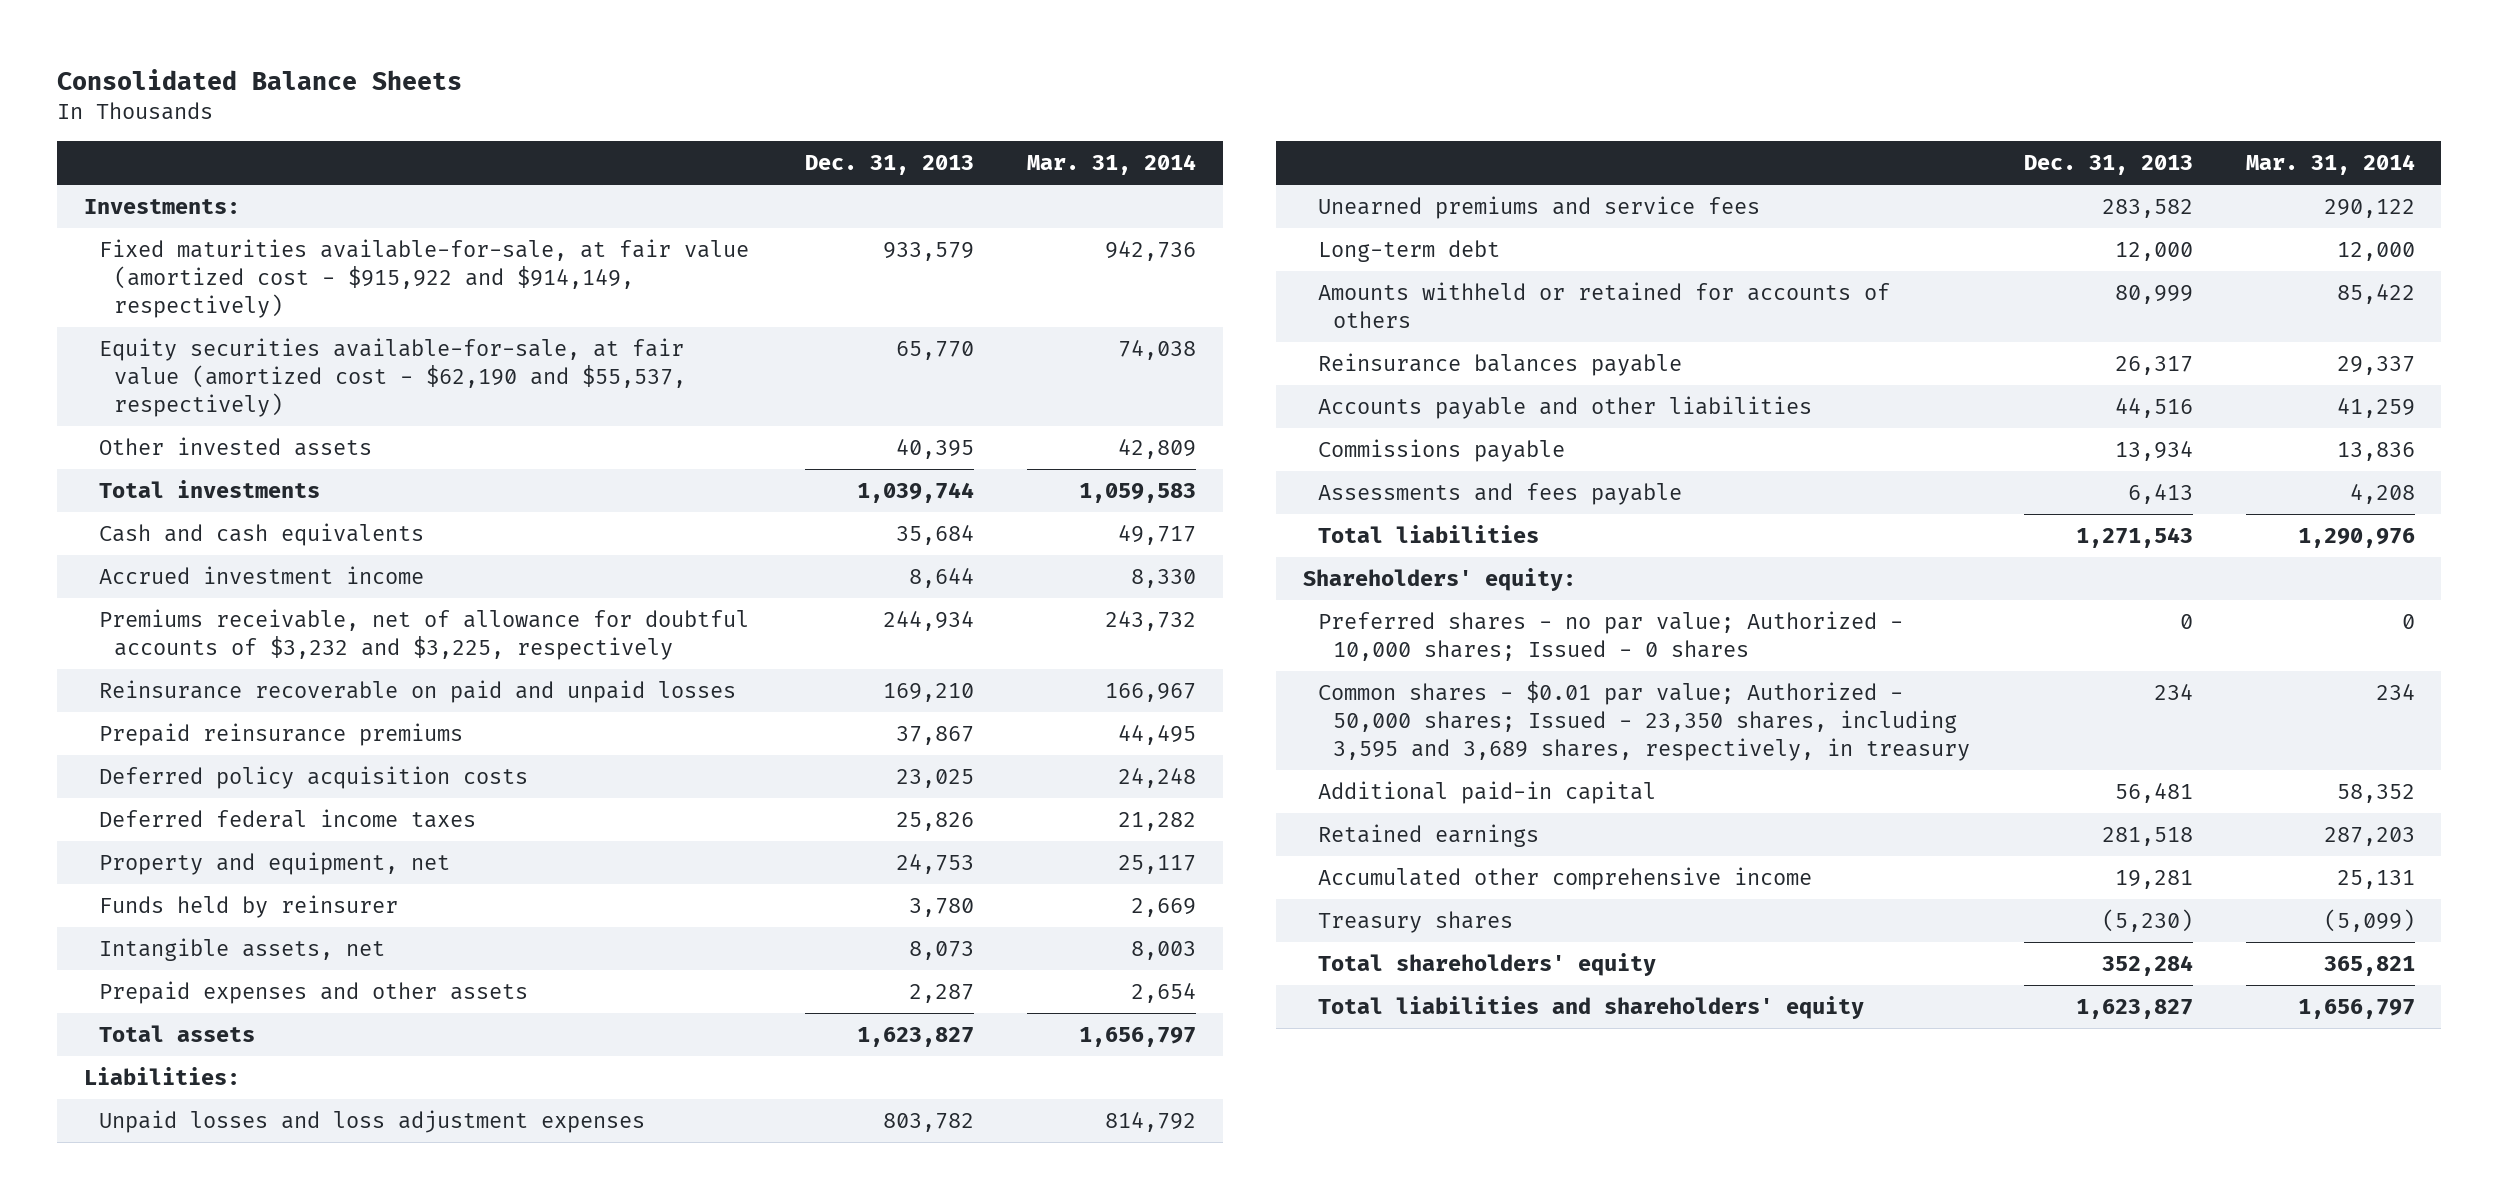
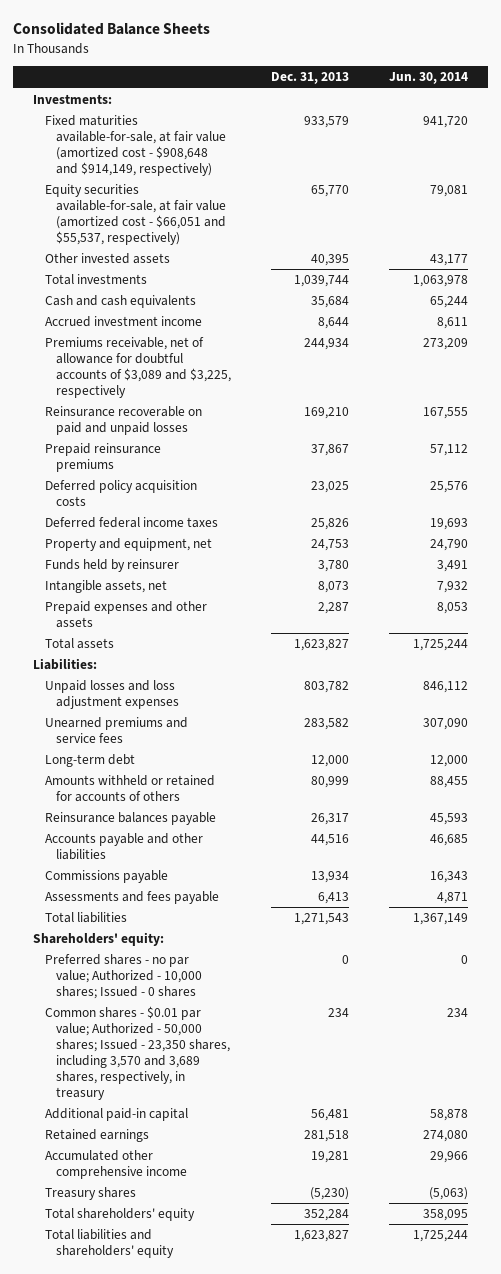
[1026,154,1196,176] Mar. 31, 2014 -> none
none -> [389,72,469,85] Jun. 30, 2014
[99,239,750,318] Fixed maturities available-for-sale, at fair value (amortized cost - $915,922 and $914,149, respectively) -> [44,115,227,176] Fixed maturities available-for-sale, at fair value (amortized cost - $908,648 and $914,149, respectively)
[99,338,687,417] Equity securities available-for-sale, at fair value (amortized cost - $62,190 and $55,537, respectively) -> [44,184,227,245] Equity securities available-for-sale, at fair value (amortized cost - $66,051 and $55,537, respectively)
[99,609,750,660] Premiums receivable, net of allowance for doubtful accounts of $3,232 and $3,225, respectively -> [44,337,232,398] Premiums receivable, net of allowance for doubtful accounts of $3,089 and $3,225, respectively
[1317,681,1971,761] Common shares - $0.01 par value; Authorized - 50,000 shares; Issued - 23,350 shares, including 3,595 and 3,689 shares, respectively, in treasury -> [44,1006,231,1100] Common shares - $0.01 par value; Authorized - 50,000 shares; Issued - 23,350 shares, including 3,570 and 3,689 shares, respectively, in treasury

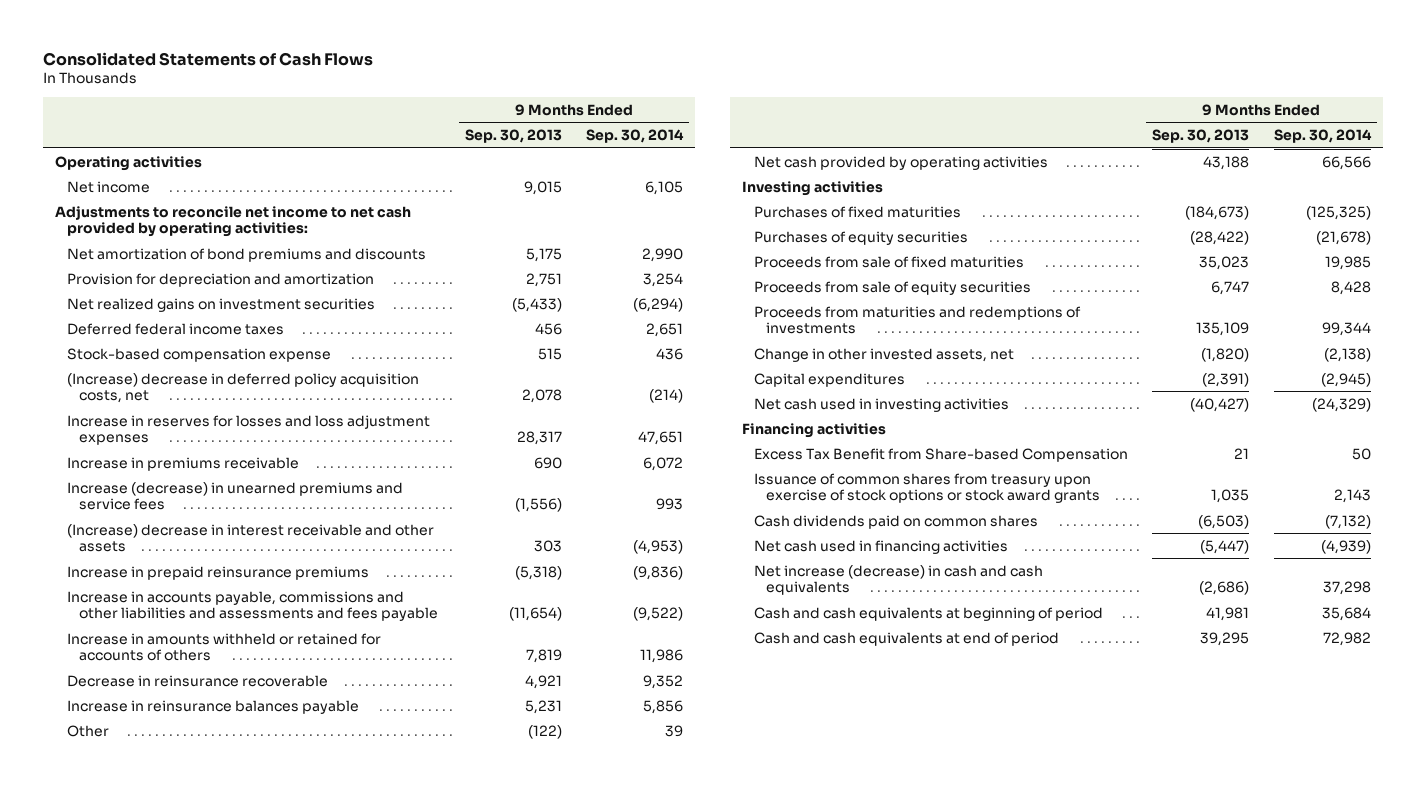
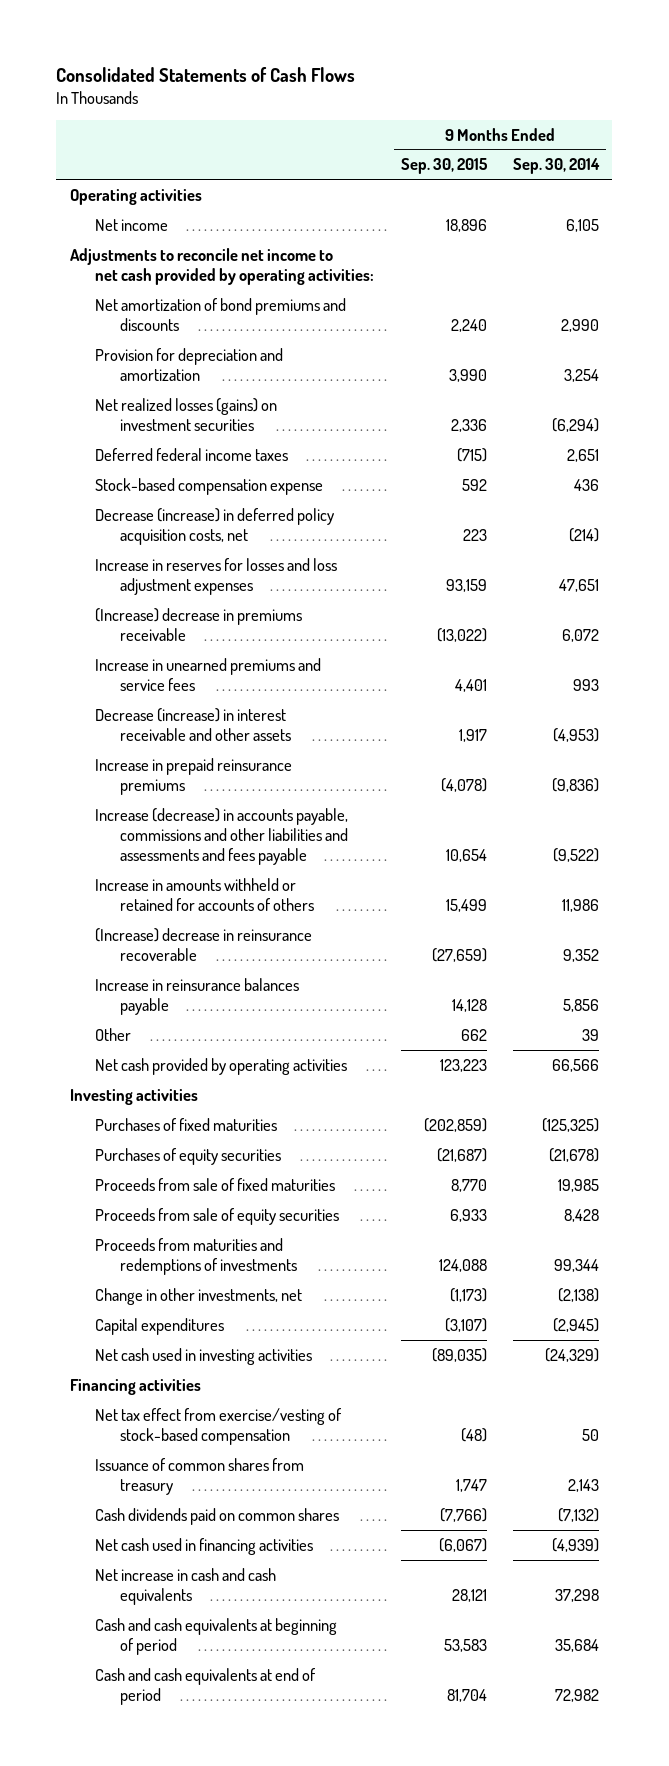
[464,129,562,144] Sep. 30, 2013 -> none
none -> [400,158,488,175] Sep. 30, 2015
[66,297,375,312] Net realized gains on investment securities -> [94,397,277,431] Net realized losses (gains) on investment securities
[66,372,419,404] (Increase) decrease in deferred policy acquisition costs, net -> [94,507,334,545] Decrease (increase) in deferred policy acquisition costs, net
[66,456,299,471] Increase in premiums receivable -> [94,607,302,641] (Increase) decrease in premiums receivable
[66,481,403,511] Increase (decrease) in unearned premiums and service fees -> [94,657,321,691] Increase in unearned premiums and service fees
[66,523,434,553] (Increase) decrease in interest receivable and other assets -> [94,707,292,741] Decrease (increase) in interest receivable and other assets
[66,590,438,622] Increase in accounts payable, commissions and other liabilities and assessments and fees payable -> [94,807,349,865] Increase (decrease) in accounts payable, commissions and other liabilities and assessments and fees payable
[66,674,328,687] Decrease in reinsurance recoverable -> [94,927,312,961] (Increase) decrease in reinsurance recoverable
[754,347,1015,362] Change in other invested assets, net -> [94,1287,302,1305] Change in other investments, net
[754,447,1129,462] Excess Tax Benefit from Share-based Compensation -> none
none -> [94,1407,342,1445] Net tax effect from exercise/vesting of stock-based compensation
[754,472,1100,504] Issuance of common shares from treasury upon exercise of stock options or stock award grants -> [94,1457,304,1495] Issuance of common shares from treasury
[754,564,1044,596] Net increase (decrease) in cash and cash equivalents -> [94,1567,276,1605] Net increase in cash and cash equivalents

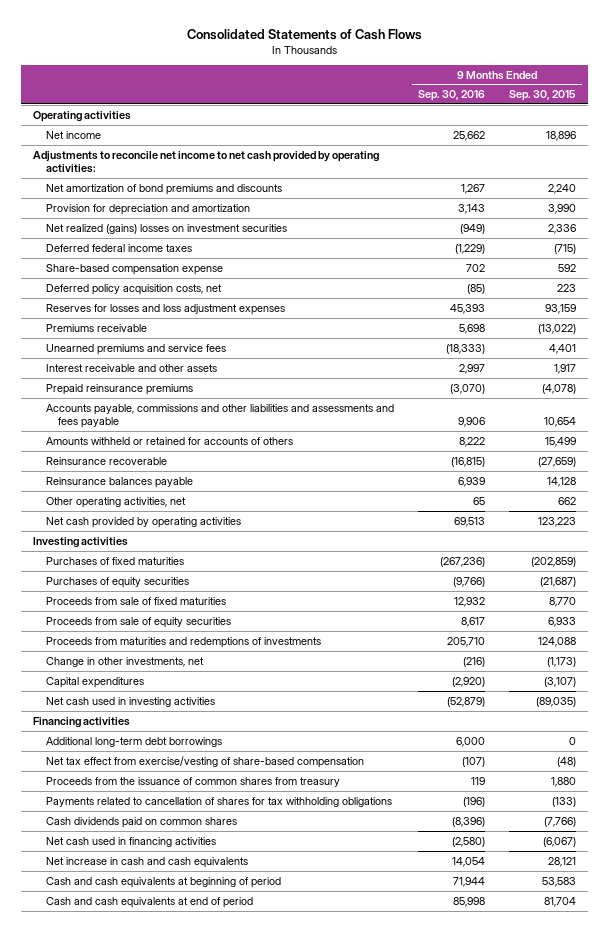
[513,158,601,175] Sep. 30, 2014 -> none
none -> [417,90,485,102] Sep. 30, 2016
[94,397,277,431] Net realized losses (gains) on investment securities -> [45,223,287,234] Net realized (gains) losses on investment securities
[94,477,323,495] Stock-based compensation expense -> [45,263,223,275] Share-based compensation expense
[94,507,334,545] Decrease (increase) in deferred policy acquisition costs, net -> [45,283,222,295] Deferred policy acquisition costs, net
[94,557,337,595] Increase in reserves for losses and loss adjustment expenses -> [45,303,285,315] Reserves for losses and loss adjustment expenses
[94,607,302,641] (Increase) decrease in premiums receivable -> [45,323,147,332] Premiums receivable
[94,657,321,691] Increase in unearned premiums and service fees -> [45,343,226,355] Unearned premiums and service fees
[94,707,292,741] Decrease (increase) in interest receivable and other assets -> [45,363,217,372] Interest receivable and other assets
[94,757,292,795] Increase in prepaid reinsurance premiums -> [45,383,193,395] Prepaid reinsurance premiums
[94,807,349,865] Increase (decrease) in accounts payable, commissions and other liabilities and assessments and fees payable -> [45,403,394,429] Accounts payable, commissions and other liabilities and assessments and fees payable
[94,877,315,911] Increase in amounts withheld or retained for accounts of others -> [45,436,293,445] Amounts withheld or retained for accounts of others
[94,927,312,961] (Increase) decrease in reinsurance recoverable -> [45,456,167,465] Reinsurance recoverable
[94,977,299,1015] Increase in reinsurance balances payable -> [45,476,193,488] Reinsurance balances payable
[94,1027,131,1041] Other -> [45,496,186,508] Other operating activities, net
none -> [45,736,222,747] Additional long-term debt borrowings
[94,1407,342,1445] Net tax effect from exercise/vesting of stock-based compensation -> [45,755,364,768] Net tax effect from exercise/vesting of share-based compensation
[94,1457,304,1495] Issuance of common shares from treasury -> [45,776,340,787] Proceeds from the issuance of common shares from treasury
[455,1478,487,1492] 1,747 -> [550,776,576,787] 1,880
none -> [45,796,392,807] Payments related to cancellation of shares for tax withholding obligations

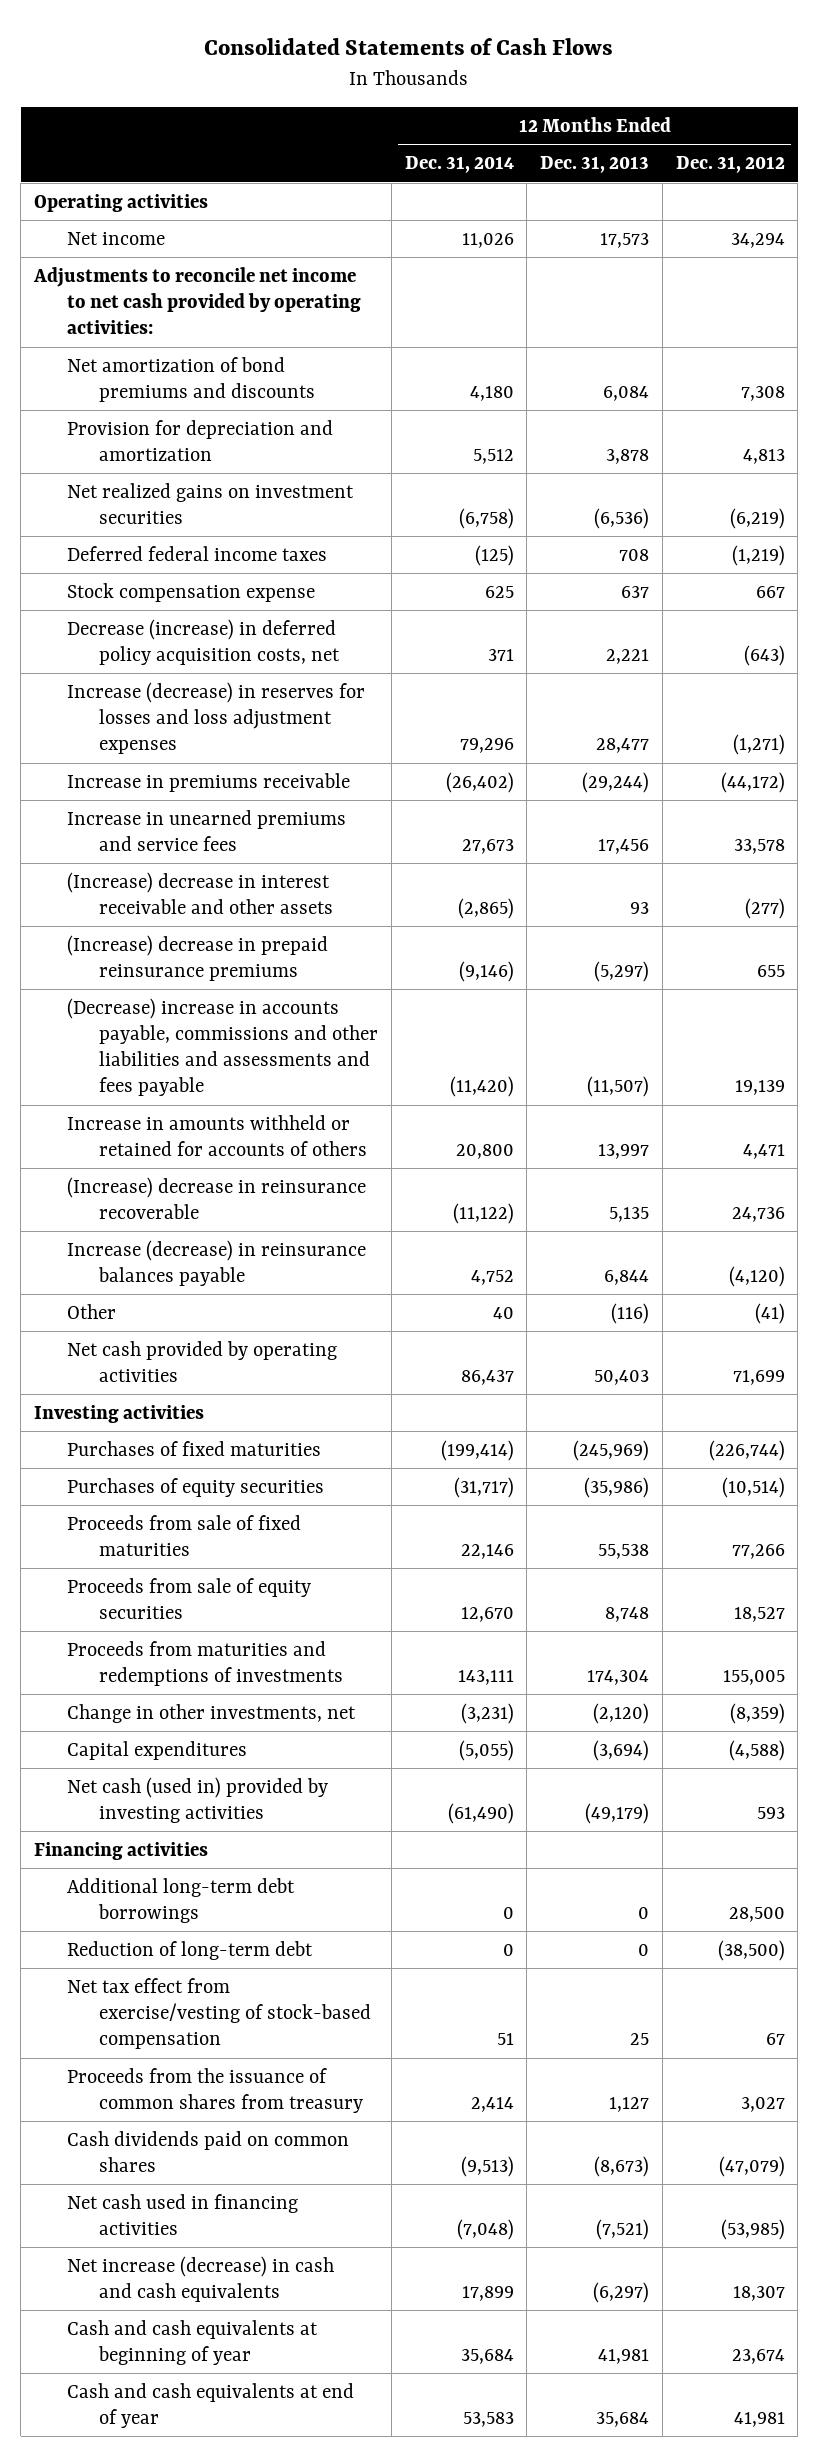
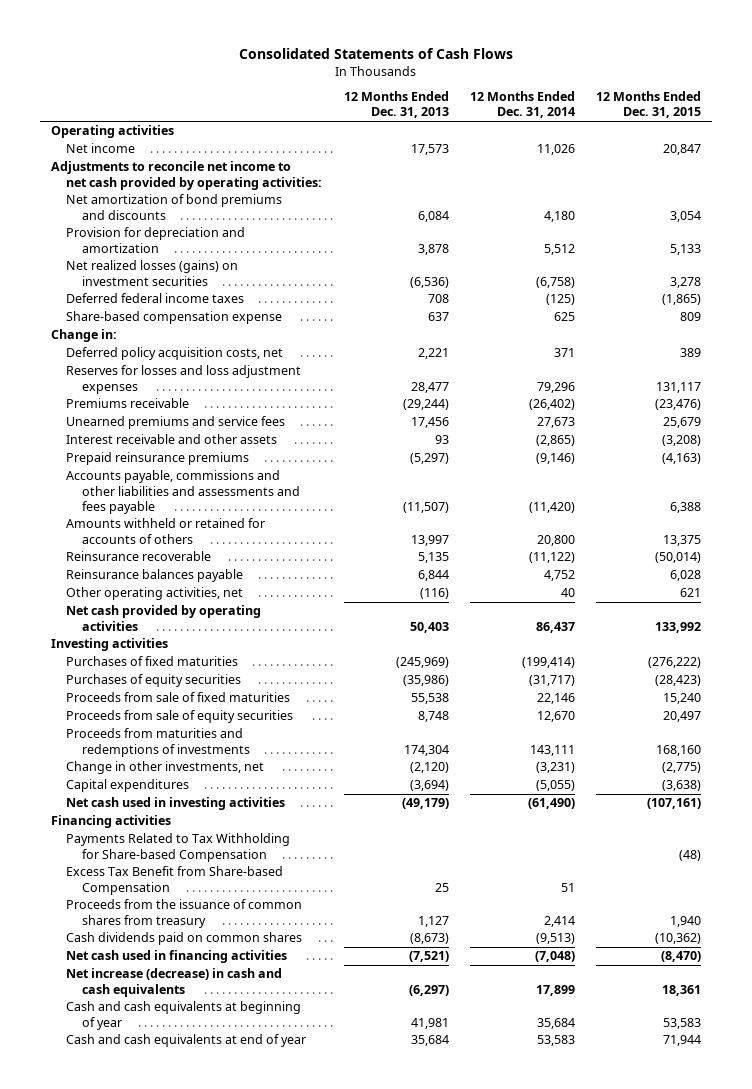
[675,156,785,174] Dec. 31, 2012 -> none
none -> [596,91,702,119] 12 Months Ended Dec. 31, 2015
[66,482,354,525] Net realized gains on investment securities -> [66,260,239,286] Net realized losses (gains) on investment securities
[66,582,315,602] Stock compensation expense -> [66,311,283,325] Share-based compensation expense
none -> [50,329,117,343] Change in:
[66,618,341,666] Decrease (increase) in deferred policy acquisition costs, net -> [66,347,284,361] Deferred policy acquisition costs, net
[66,681,365,755] Increase (decrease) in reserves for losses and loss adjustment expenses -> [66,365,302,394] Reserves for losses and loss adjustment expenses
[66,772,350,792] Increase in premiums receivable -> [66,398,190,409] Premiums receivable
[66,809,346,852] Increase in unearned premiums and service fees -> [66,416,286,430] Unearned premiums and service fees
[66,871,334,915] (Increase) decrease in interest receivable and other assets -> [66,434,278,445] Interest receivable and other assets
[66,934,328,982] (Increase) decrease in prepaid reinsurance premiums -> [66,452,250,466] Prepaid reinsurance premiums
[66,997,379,1097] (Decrease) increase in accounts payable, commissions and other liabilities and assessments and fees payable -> [66,470,300,514] Accounts payable, commissions and other liabilities and assessments and fees payable
[66,1114,368,1157] Increase in amounts withheld or retained for accounts of others -> [66,518,266,544] Amounts withheld or retained for accounts of others
[66,1176,366,1220] (Increase) decrease in reinsurance recoverable -> [66,551,212,562] Reinsurance recoverable
[66,1239,366,1287] Increase (decrease) in reinsurance balances payable -> [66,569,244,583] Reinsurance balances payable
[66,1303,116,1319] Other -> [66,587,244,601] Other operating activities, net
[66,1776,328,1824] Net cash (used in) provided by investing activities -> [66,797,286,811] Net cash used in investing activities
[66,1877,295,1924] Additional long-term debt borrowings -> none
[66,1940,313,1960] Reduction of long-term debt -> none
none -> [66,833,291,862] Payments Related to Tax Withholding for Share-based Compensation
[66,1977,372,2050] Net tax effect from exercise/vesting of stock-based compensation -> [66,866,284,895] Excess Tax Benefit from Share-based Compensation

